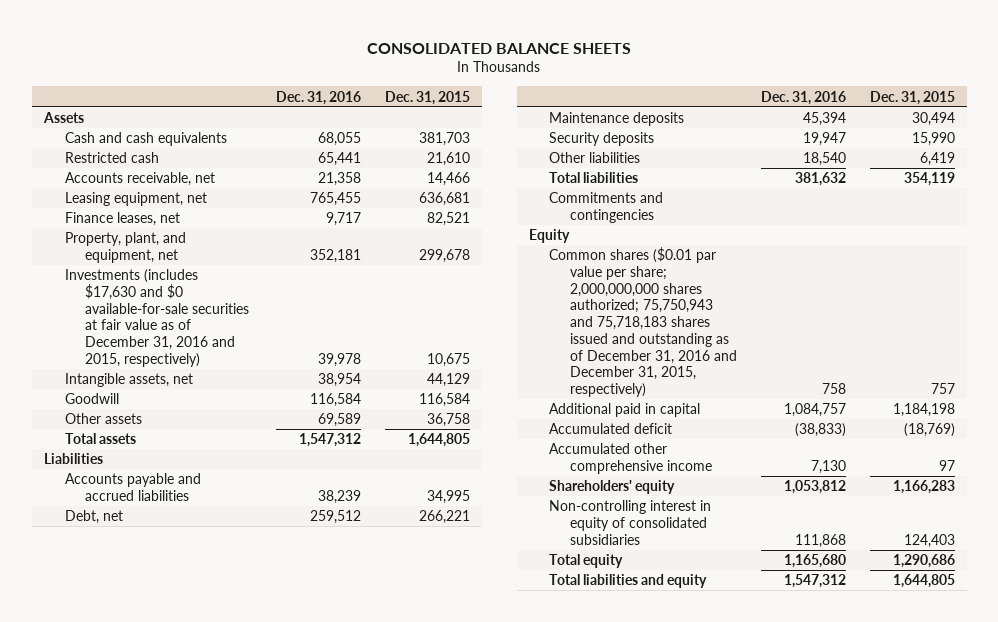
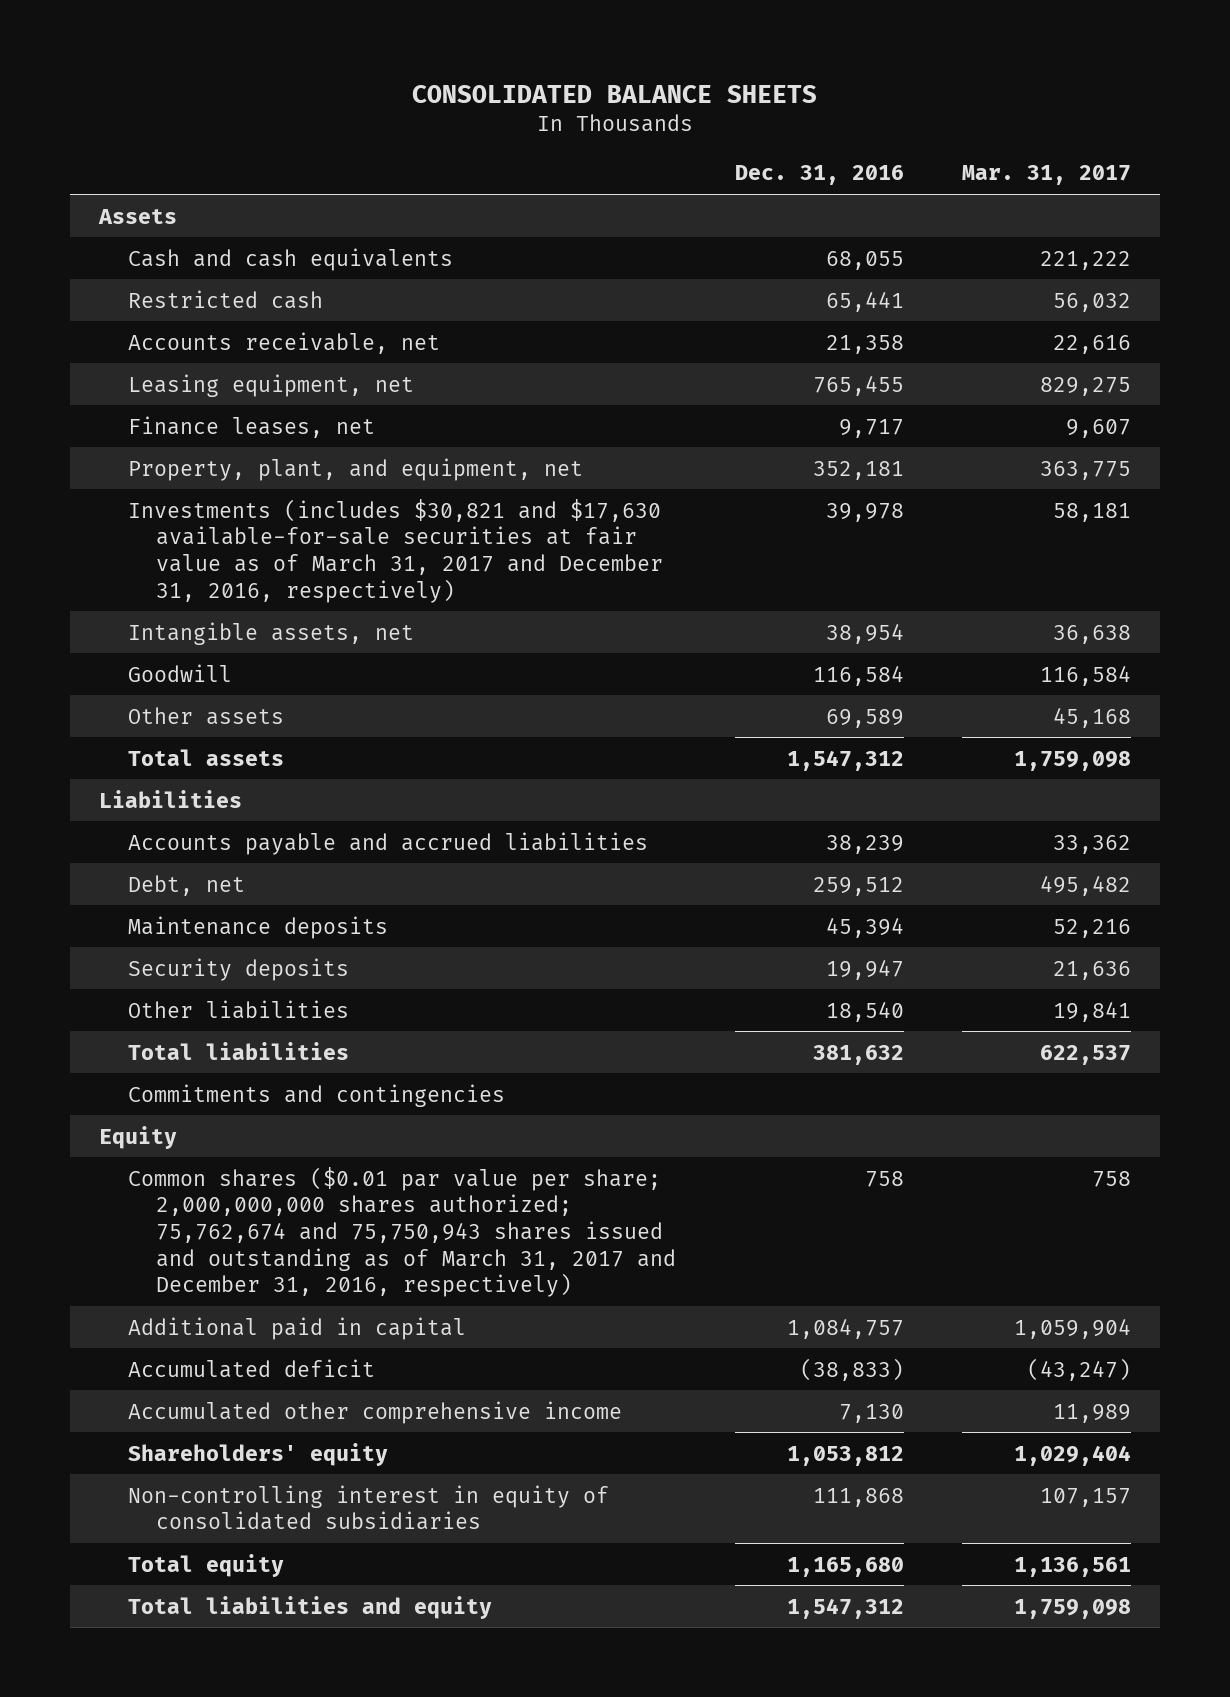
[384,90,470,105] Dec. 31, 2015 -> none
none -> [961,165,1131,186] Mar. 31, 2017
[64,269,250,367] Investments (includes $17,630 and $0 available-for-sale securities at fair value as of December 31, 2016 and 2015, respectively) -> [127,498,664,603] Investments (includes $30,821 and $17,630 available-for-sale securities at fair value as of March 31, 2017 and December 31, 2016, respectively)
[549,247,737,398] Common shares ($0.01 par value per share; 2,000,000,000 shares authorized; 75,750,943 and 75,718,183 shares issued and outstanding as of December 31, 2016 and December 31, 2015, respectively) -> [127,1166,677,1298] Common shares ($0.01 par value per share; 2,000,000,000 shares authorized; 75,762,674 and 75,750,943 shares issued and outstanding as of March 31, 2017 and December 31, 2016, respectively)

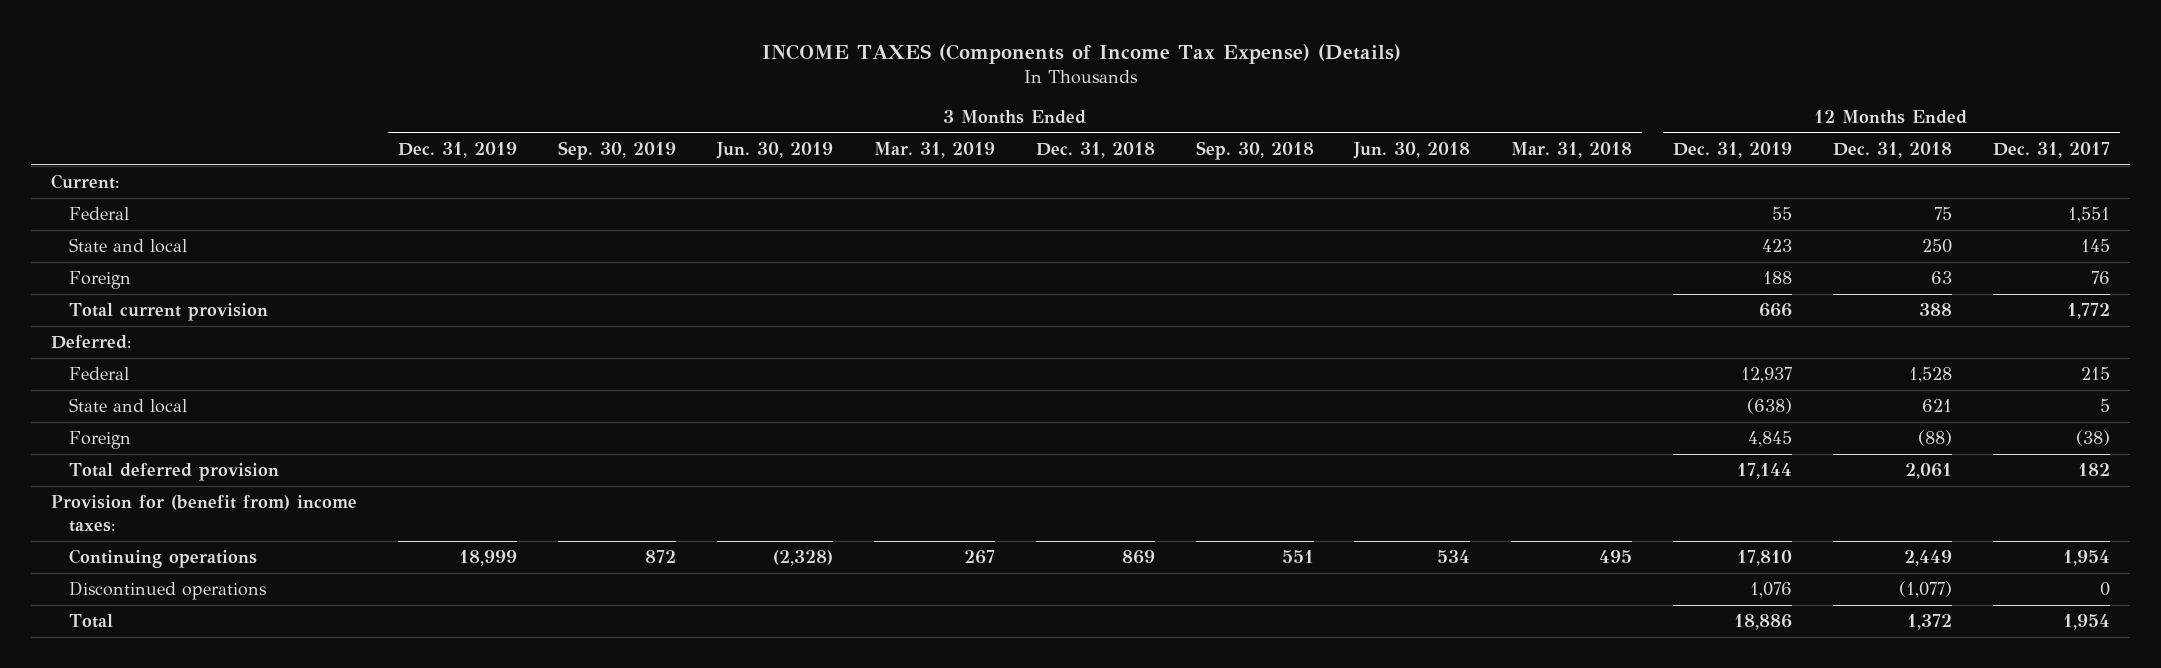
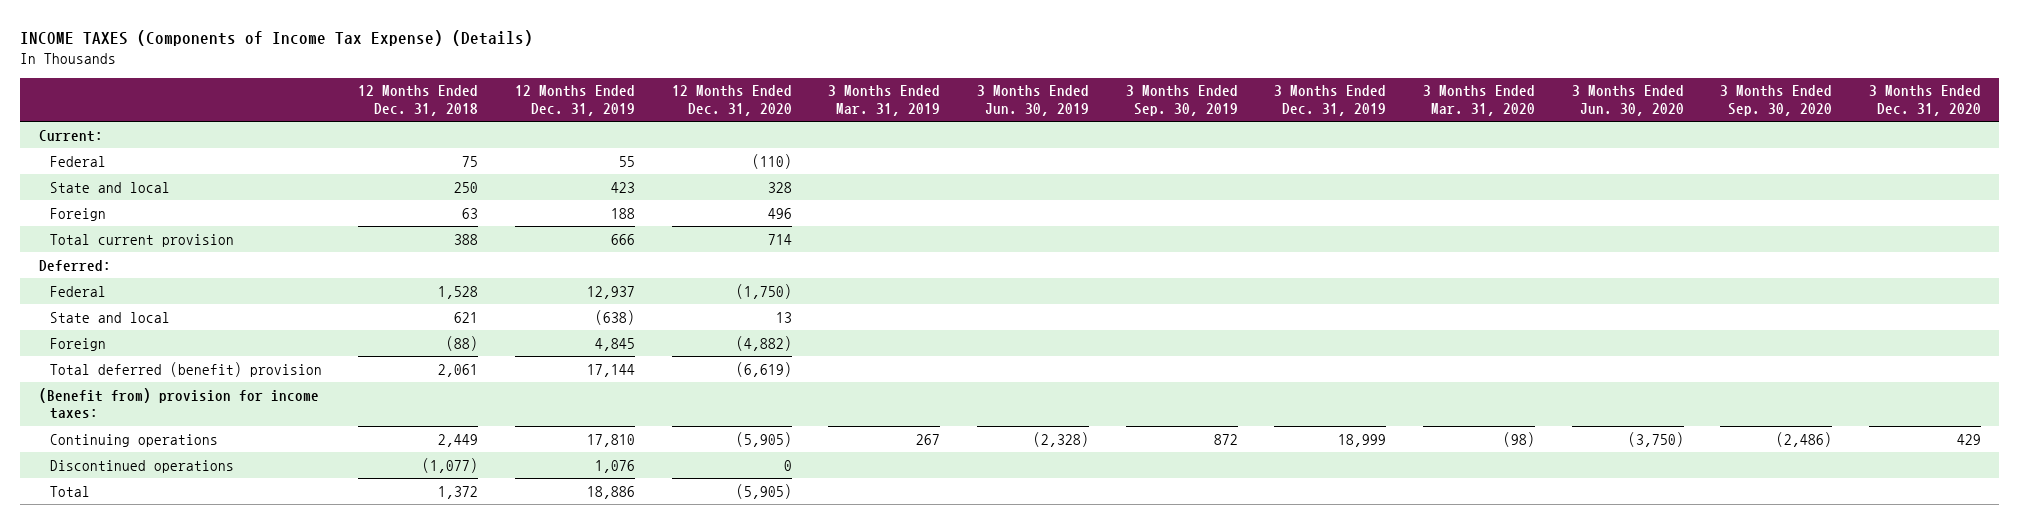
[1035,141,1155,158] Dec. 31, 2018 -> none
[1195,140,1314,160] Sep. 30, 2018 -> none
[1353,141,1471,159] Jun. 30, 2018 -> none
[1511,141,1633,158] Mar. 31, 2018 -> none
[1992,141,2110,158] Dec. 31, 2017 -> none
none -> [671,85,792,117] 12 Months Ended Dec. 31, 2020
none -> [1422,85,1535,117] 3 Months Ended Mar. 31, 2020
none -> [1571,85,1684,117] 3 Months Ended Jun. 30, 2020
none -> [1720,85,1833,117] 3 Months Ended Sep. 30, 2020
none -> [1868,85,1981,117] 3 Months Ended Dec. 31, 2020
[69,463,280,482] Total deferred provision -> [49,361,322,377] Total deferred (benefit) provision
[51,495,358,532] Provision for (benefit from) income taxes: -> [38,387,319,420] (Benefit from) provision for income taxes:

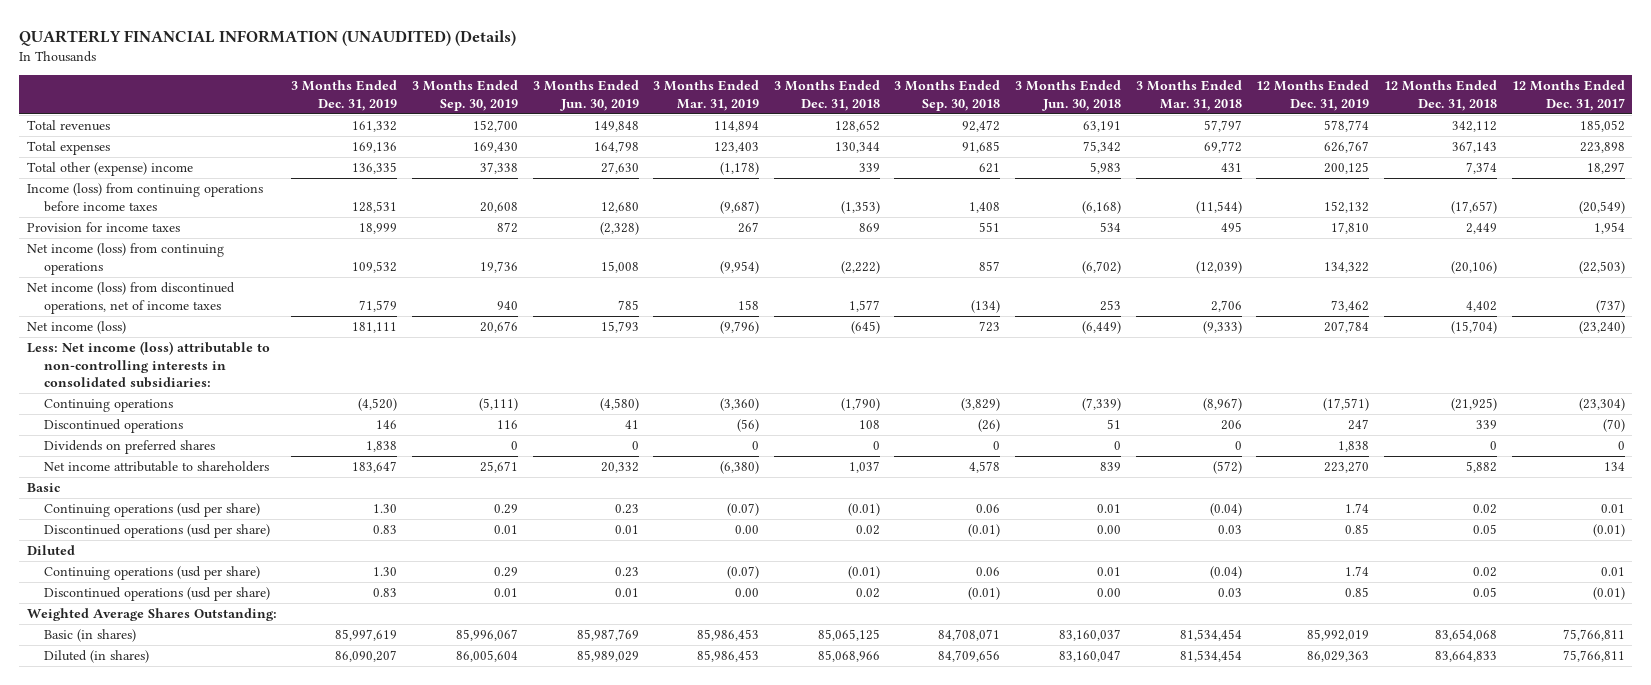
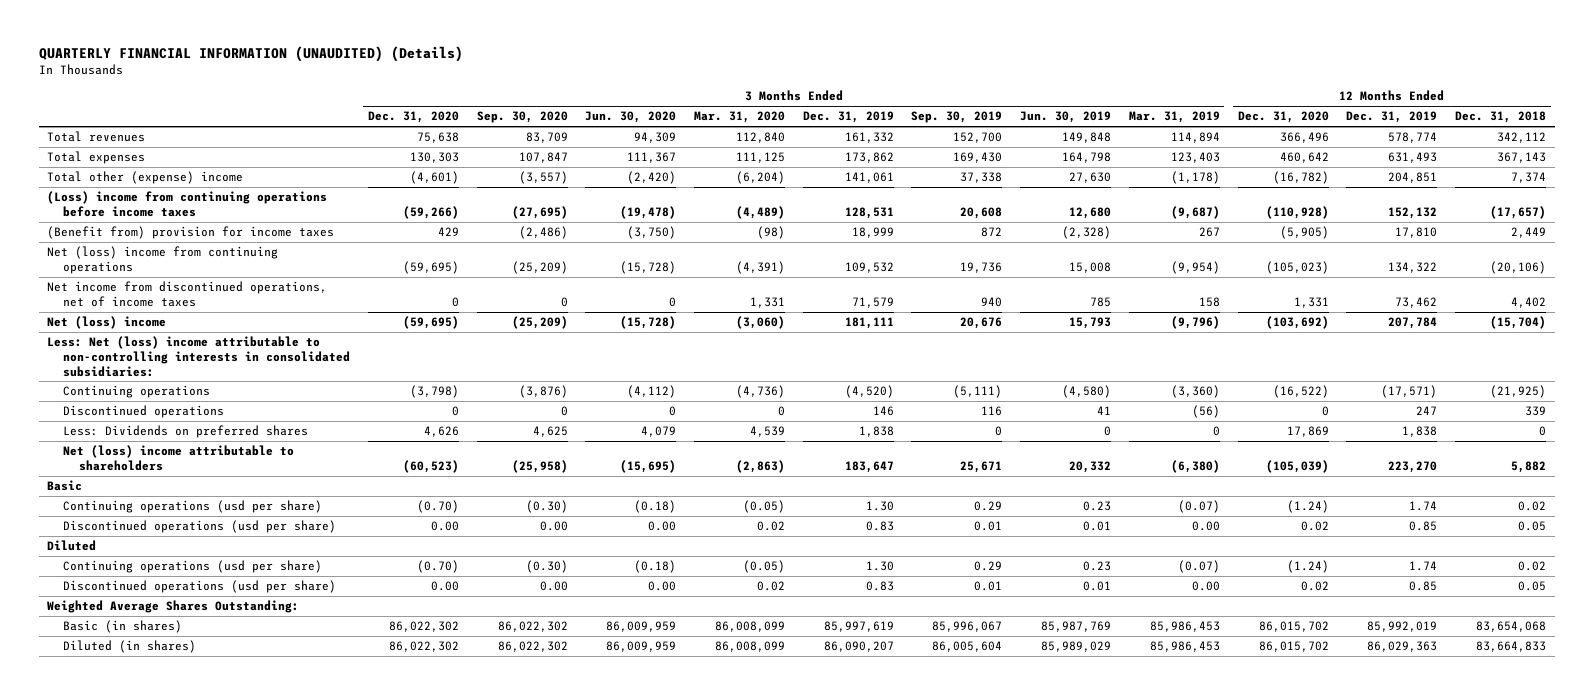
[773,80,880,111] 3 Months Ended Dec. 31, 2018 -> none
[894,80,1001,111] 3 Months Ended Sep. 30, 2018 -> none
[1015,80,1122,111] 3 Months Ended Jun. 30, 2018 -> none
[1135,80,1242,111] 3 Months Ended Mar. 31, 2018 -> none
[1511,80,1625,111] 12 Months Ended Dec. 31, 2017 -> none
none -> [367,111,459,124] Dec. 31, 2020
none -> [476,111,568,124] Sep. 30, 2020
none -> [585,111,677,124] Jun. 30, 2020
none -> [694,111,786,124] Mar. 31, 2020
none -> [1237,111,1329,124] Dec. 31, 2020
[352,142,398,154] 169,136 -> [844,152,894,164] 173,862
[1324,141,1370,154] 626,767 -> [1388,152,1438,164] 631,493
[352,162,398,175] 136,335 -> [844,172,894,184] 141,061
[1324,162,1370,175] 200,125 -> [1388,172,1438,184] 204,851
[26,183,263,212] Income (loss) from continuing operations before income taxes -> [47,191,328,217] (Loss) income from continuing operations before income taxes
[26,222,180,233] Provision for income taxes -> [47,226,335,240] (Benefit from) provision for income taxes
[26,243,224,275] Net income (loss) from continuing operations -> [47,246,279,274] Net (loss) income from continuing operations
[26,282,235,314] Net income (loss) from discontinued operations, net of income taxes -> [47,281,328,307] Net income from discontinued operations, net of income taxes
[26,321,126,335] Net income (loss) -> [47,316,167,330] Net (loss) income
[26,341,270,389] Less: Net income (loss) attributable to non-controlling interests in consolidated subsidiaries: -> [47,336,351,377] Less: Net (loss) income attributable to non-controlling interests in consolidated subsidiaries:
[44,440,216,455] Dividends on preferred shares -> [63,425,309,439] Less: Dividends on preferred shares
[44,461,270,473] Net income attributable to shareholders -> [63,445,295,471] Net (loss) income attributable to shareholders

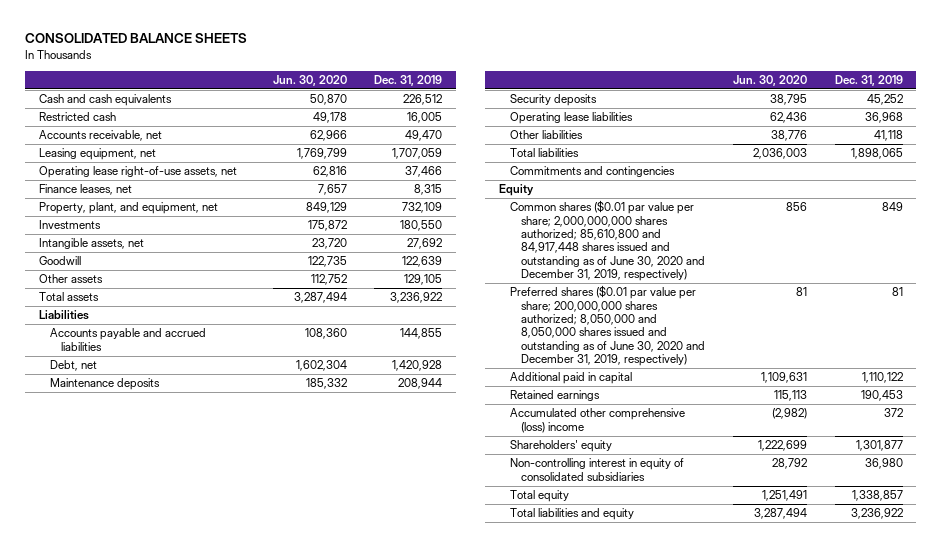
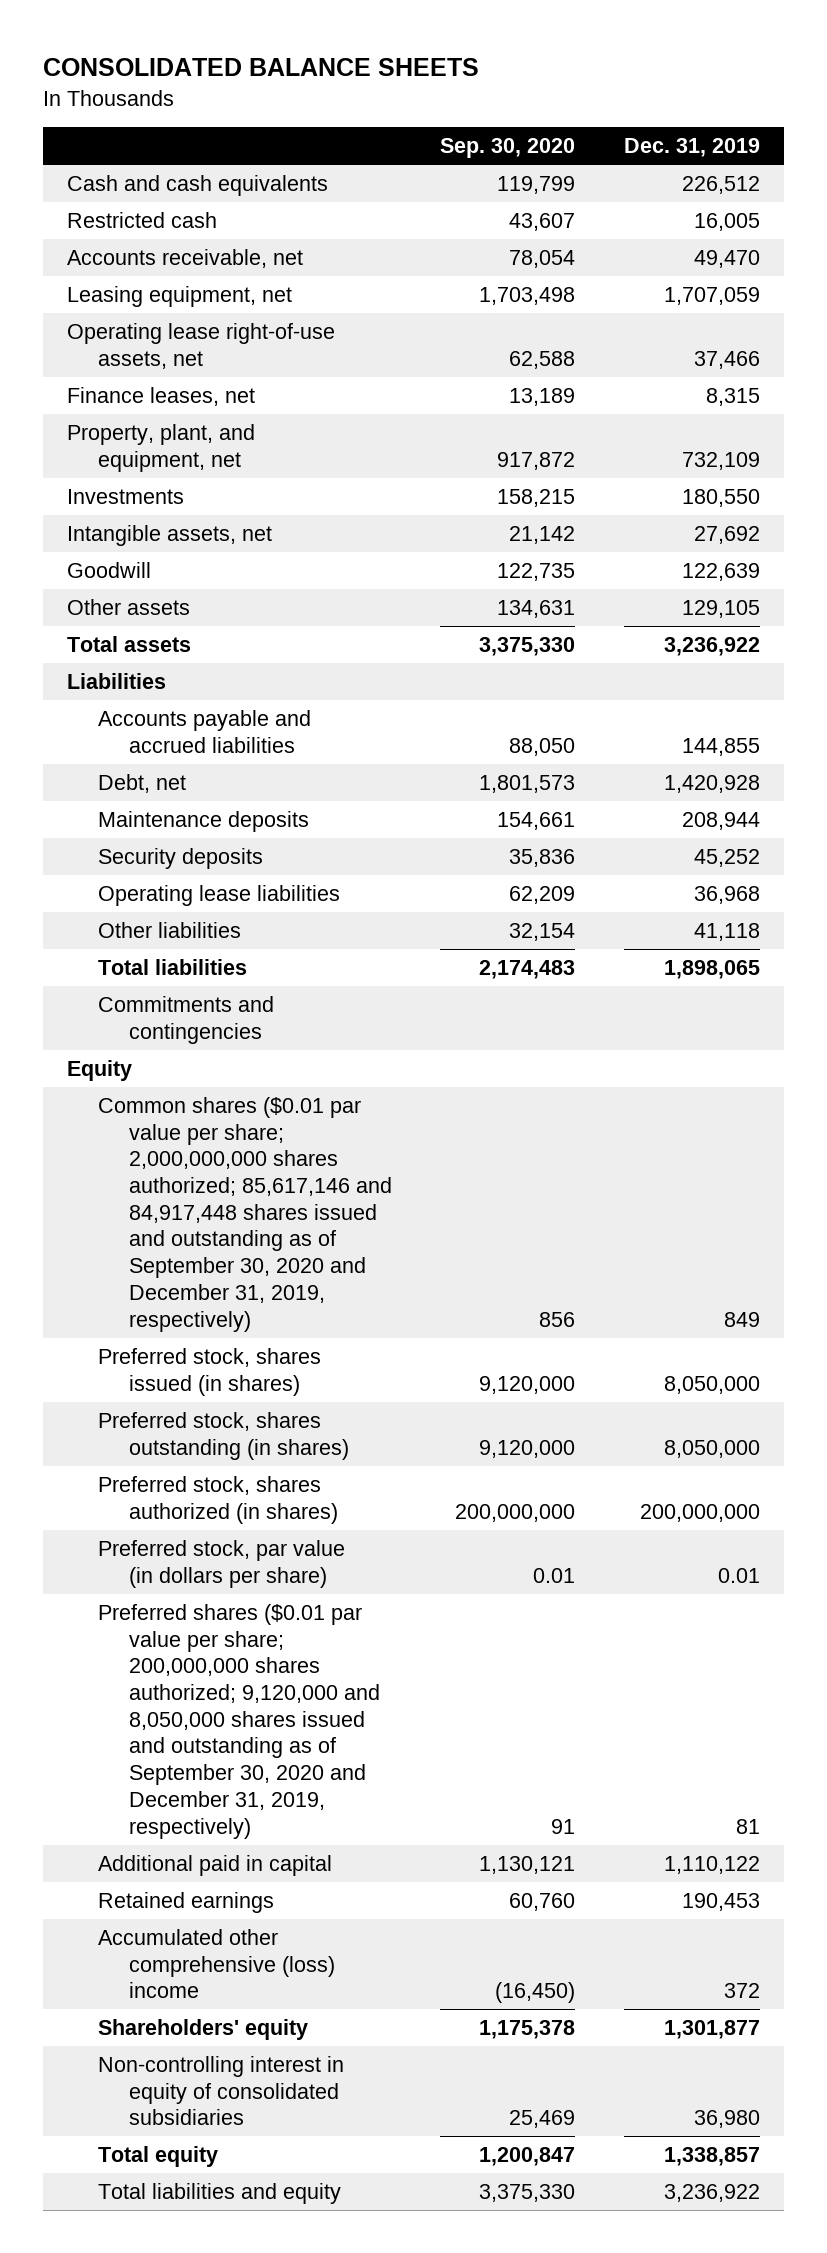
[272,74,347,86] Jun. 30, 2020 -> none
none -> [440,138,576,159] Sep. 30, 2020
[510,200,705,282] Common shares ($0.01 par value per share; 2,000,000,000 shares authorized; 85,610,800 and 84,917,448 shares issued and outstanding as of June 30, 2020 and December 31, 2019, respectively) -> [97,1097,392,1332] Common shares ($0.01 par value per share; 2,000,000,000 shares authorized; 85,617,146 and 84,917,448 shares issued and outstanding as of September 30, 2020 and December 31, 2019, respectively)
none -> [97,1348,321,1396] Preferred stock, shares issued (in shares)
none -> [97,1412,349,1460] Preferred stock, shares outstanding (in shares)
none -> [97,1476,338,1524] Preferred stock, shares authorized (in shares)
none -> [97,1540,345,1588] Preferred stock, par value (in dollars per share)
[510,285,705,367] Preferred shares ($0.01 par value per share; 200,000,000 shares authorized; 8,050,000 and 8,050,000 shares issued and outstanding as of June 30, 2020 and December 31, 2019, respectively) -> [97,1604,380,1839] Preferred shares ($0.01 par value per share; 200,000,000 shares authorized; 9,120,000 and 8,050,000 shares issued and outstanding as of September 30, 2020 and December 31, 2019, respectively)

